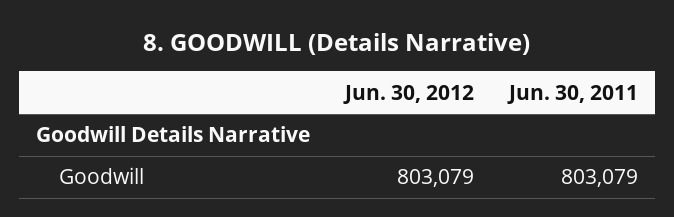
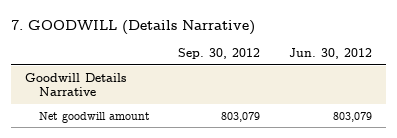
[142,32,530,55] 8. GOODWILL (Details Narrative) -> [11,19,256,35] 7. GOODWILL (Details Narrative)
[506,84,638,104] Jun. 30, 2011 -> none
none -> [178,48,261,60] Sep. 30, 2012
[58,167,144,185] Goodwill -> [38,111,150,123] Net goodwill amount

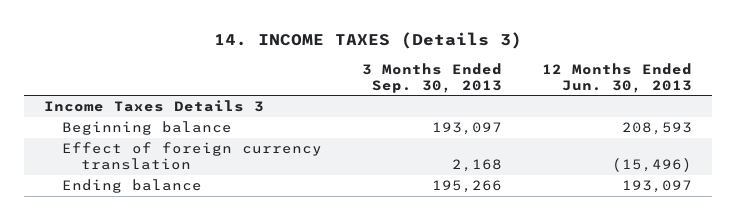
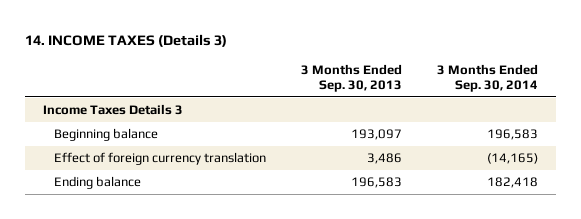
[541,62,692,93] 12 Months Ended Jun. 30, 2013 -> none
none -> [437,63,539,92] 3 Months Ended Sep. 30, 2014
[452,159,503,173] 2,168 -> [366,153,402,165] 3,486
[432,180,503,194] 195,266 -> [350,177,402,189] 196,583

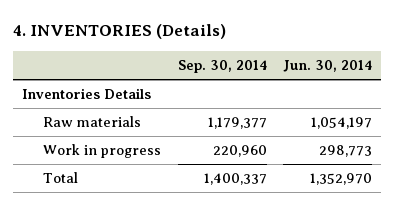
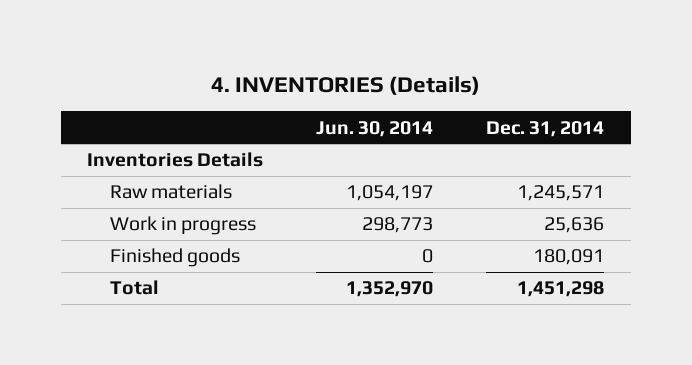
[177,60,267,74] Sep. 30, 2014 -> none
none -> [486,120,605,137] Dec. 31, 2014
none -> [110,248,241,268] Finished goods

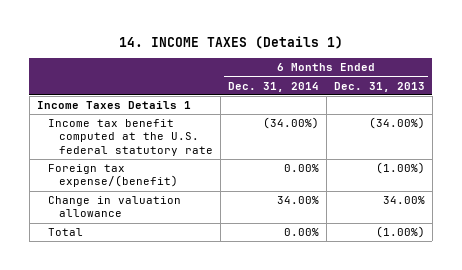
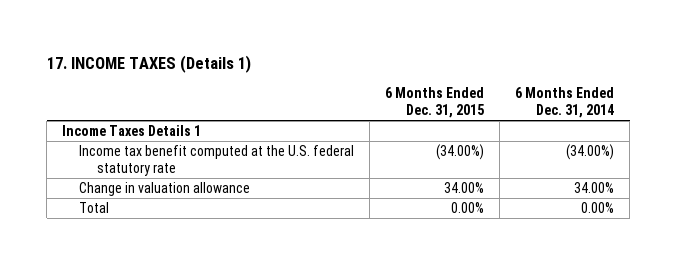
[118,35,343,49] 14. INCOME TAXES (Details 1) -> [46,54,251,73] 17. INCOME TAXES (Details 1)
[333,81,425,92] Dec. 31, 2013 -> none
none -> [385,87,485,119] 6 Months Ended Dec. 31, 2015
[47,164,178,188] Foreign tax expense/(benefit) -> none

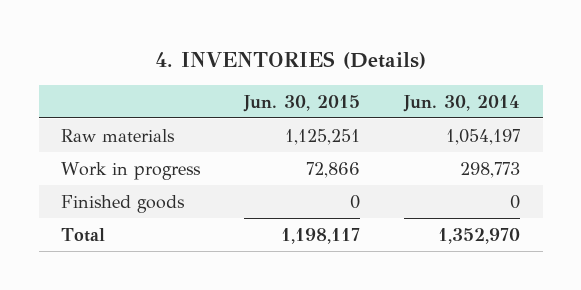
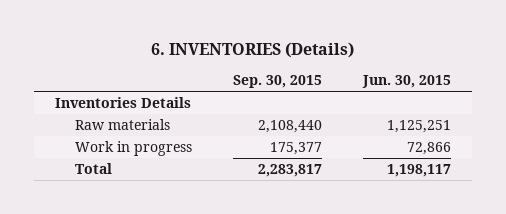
[154,51,426,70] 4. INVENTORIES (Details) -> [150,42,354,59] 6. INVENTORIES (Details)
[403,94,521,112] Jun. 30, 2014 -> none
none -> [233,75,323,89] Sep. 30, 2015
none -> [54,96,191,108] Inventories Details
[61,194,186,213] Finished goods -> none

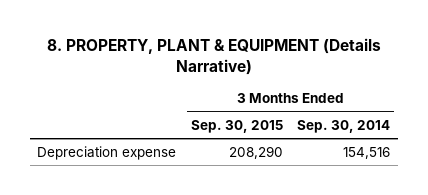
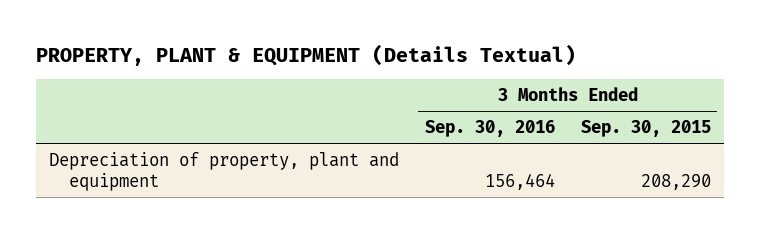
[46,37,381,75] 8. PROPERTY, PLANT & EQUIPMENT (Details Narrative) -> [35,44,576,67] PROPERTY, PLANT & EQUIPMENT (Details Textual)
[297,119,391,133] Sep. 30, 2014 -> none
none -> [424,120,555,138] Sep. 30, 2016
[37,146,177,161] Depreciation expense -> [48,151,399,192] Depreciation of property, plant and equipment

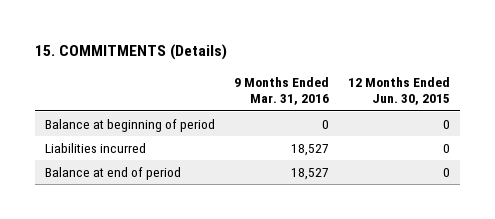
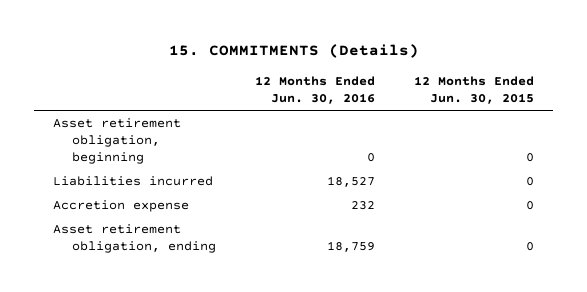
[234,76,330,106] 9 Months Ended Mar. 31, 2016 -> none
none -> [255,75,376,104] 12 Months Ended Jun. 30, 2016
[44,119,215,133] Balance at beginning of period -> [53,118,182,165] Asset retirement obligation, beginning
none -> [53,200,190,213] Accretion expense
[44,167,181,181] Balance at end of period -> [53,224,217,254] Asset retirement obligation, ending

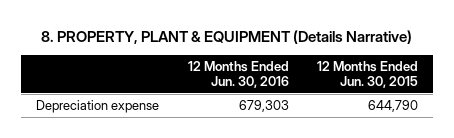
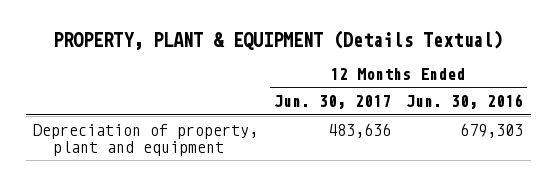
[41,29,413,44] 8. PROPERTY, PLANT & EQUIPMENT (Details Narrative) -> [53,29,504,50] PROPERTY, PLANT & EQUIPMENT (Details Textual)
[317,60,419,89] 12 Months Ended Jun. 30, 2015 -> none
none -> [273,95,391,110] Jun. 30, 2017
[35,100,159,114] Depreciation expense -> [33,123,259,156] Depreciation of property, plant and equipment

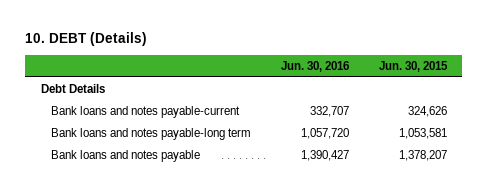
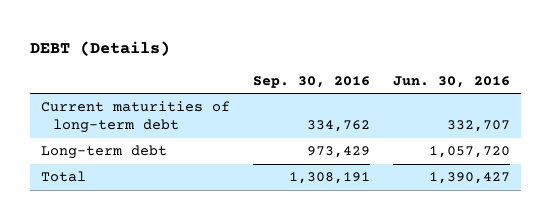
[25,32,148,47] 10. DEBT (Details) -> [29,40,170,56] DEBT (Details)
[379,60,449,72] Jun. 30, 2015 -> none
none -> [252,75,370,88] Sep. 30, 2016
[40,83,105,93] Debt Details -> none
[50,105,240,118] Bank loans and notes payable-current -> [41,101,231,134] Current maturities of long-term debt
[50,127,251,140] Bank loans and notes payable-long term -> [41,145,168,160] Long-term debt
[50,149,200,162] Bank loans and notes payable -> [41,171,87,183] Total

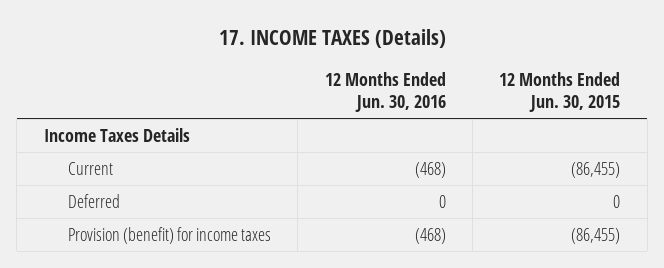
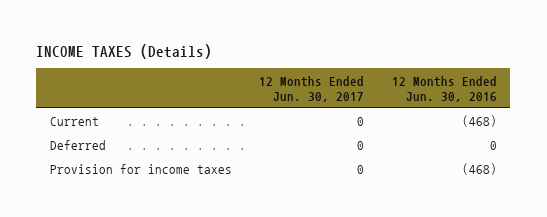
[219,29,447,49] 17. INCOME TAXES (Details) -> [36,43,213,59] INCOME TAXES (Details)
[499,72,621,112] 12 Months Ended Jun. 30, 2015 -> none
none -> [259,75,365,102] 12 Months Ended Jun. 30, 2017
[43,128,190,143] Income Taxes Details -> none
[68,227,272,245] Provision (benefit) for income taxes -> [50,164,233,175] Provision for income taxes

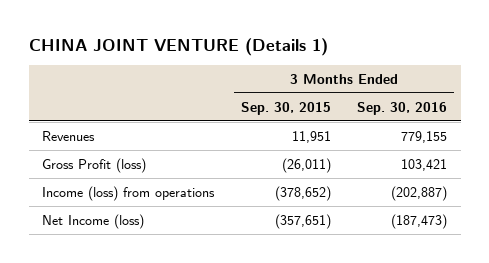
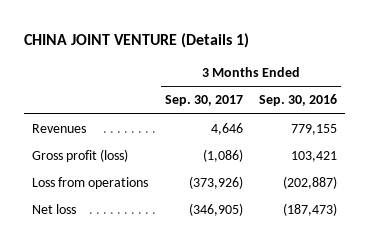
[240,101,331,115] Sep. 30, 2015 -> none
none -> [164,95,243,107] Sep. 30, 2017
[41,158,146,174] Gross Profit (loss) -> [32,149,129,163] Gross profit (loss)
[41,186,215,202] Income (loss) from operations -> [32,177,149,190] Loss from operations
[41,214,144,230] Net Income (loss) -> [32,204,77,215] Net loss

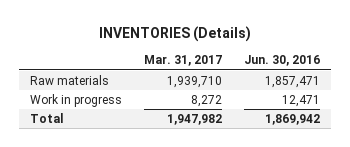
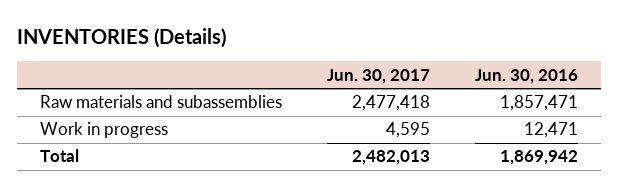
[144,55,223,67] Mar. 31, 2017 -> none
none -> [327,68,431,84] Jun. 30, 2017
[30,75,110,86] Raw materials -> [39,95,282,109] Raw materials and subassemblies

